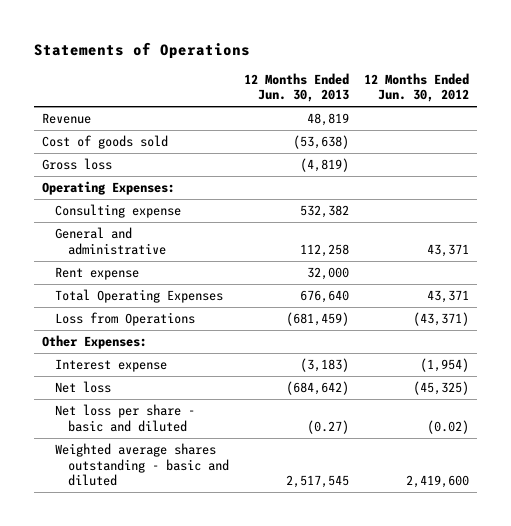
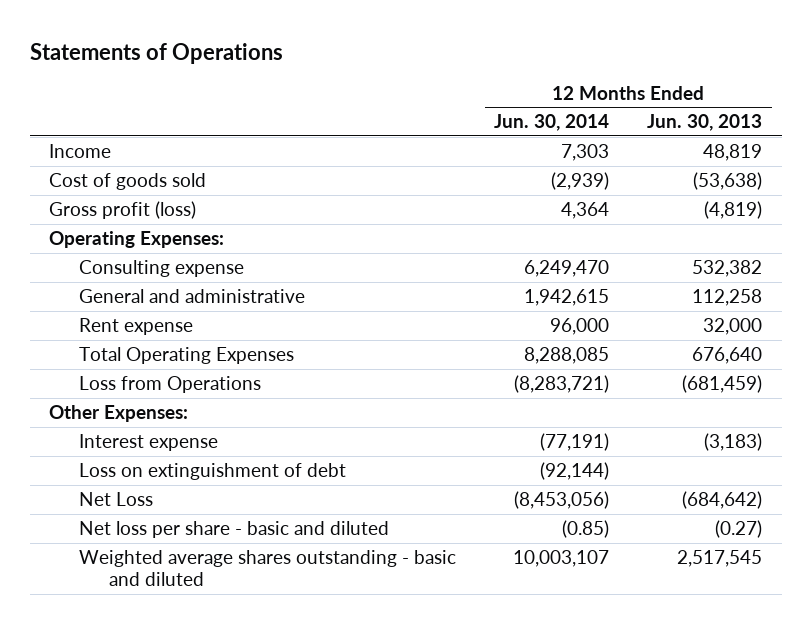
[364,73,470,103] 12 Months Ended Jun. 30, 2012 -> none
none -> [494,114,610,132] Jun. 30, 2014
[41,113,91,125] Revenue -> [49,144,112,159] Income
[41,158,112,171] Gross loss -> [49,201,197,220] Gross profit (loss)
none -> [79,463,347,481] Loss on extinguishment of debt
[55,381,112,394] Net loss -> [79,492,154,507] Net Loss

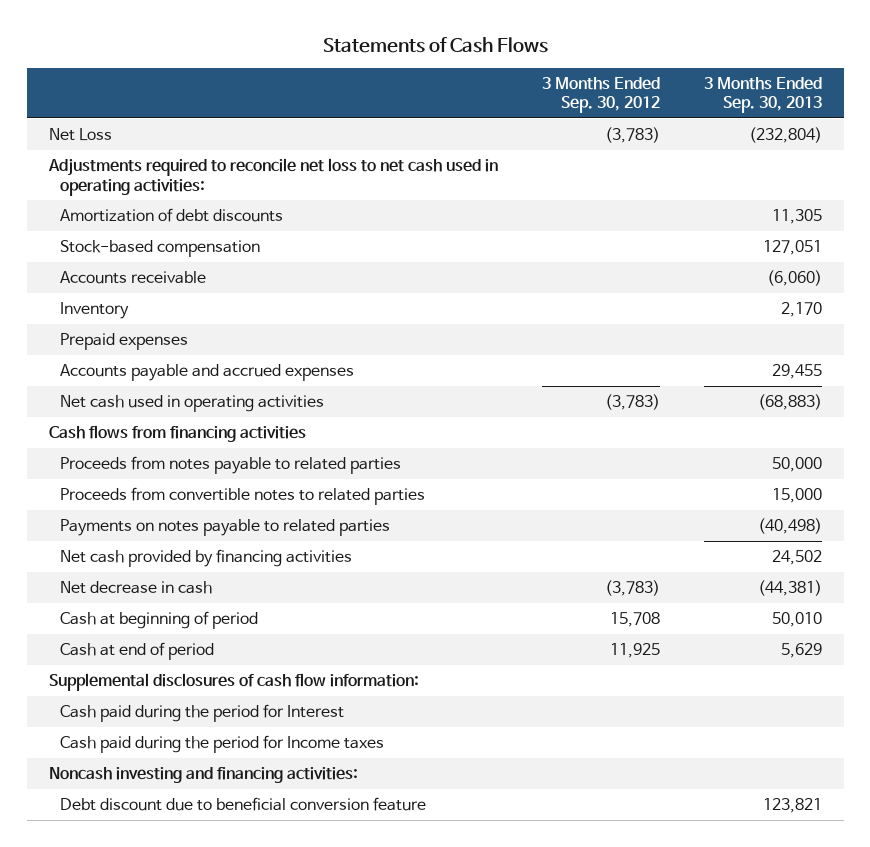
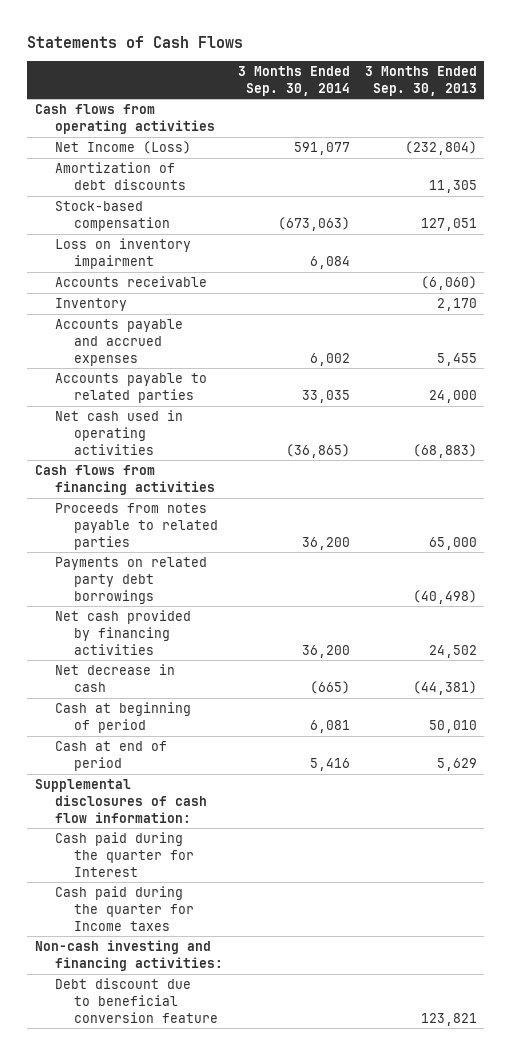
[541,76,660,114] 3 Months Ended Sep. 30, 2012 -> none
none -> [237,66,350,96] 3 Months Ended Sep. 30, 2014
[47,158,498,196] Adjustments required to reconcile net loss to net cash used in operating activities: -> none
none -> [34,104,215,134] Cash flows from operating activities
[48,128,112,142] Net Loss -> [54,141,191,155] Net Income (Loss)
none -> [54,238,191,269] Loss on inventory impairment
[60,333,189,351] Prepaid expenses -> none
[771,364,822,380] 29,455 -> [436,352,477,366] 5,455
none -> [54,373,207,403] Accounts payable to related parties
[60,487,426,506] Proceeds from convertible notes to related parties -> none
[771,457,822,473] 50,000 -> [428,536,477,550] 65,000
[60,519,391,537] Payments on notes payable to related parties -> [54,557,207,604] Payments on related party debt borrowings
[60,704,345,723] Cash paid during the period for Interest -> [54,832,195,877] Cash paid during the quarter for Interest
[60,735,385,754] Cash paid during the period for Income taxes -> [54,886,195,931] Cash paid during the quarter for Income taxes
[48,767,358,784] Noncash investing and financing activities: -> [34,940,223,971] Non-cash investing and financing activities:

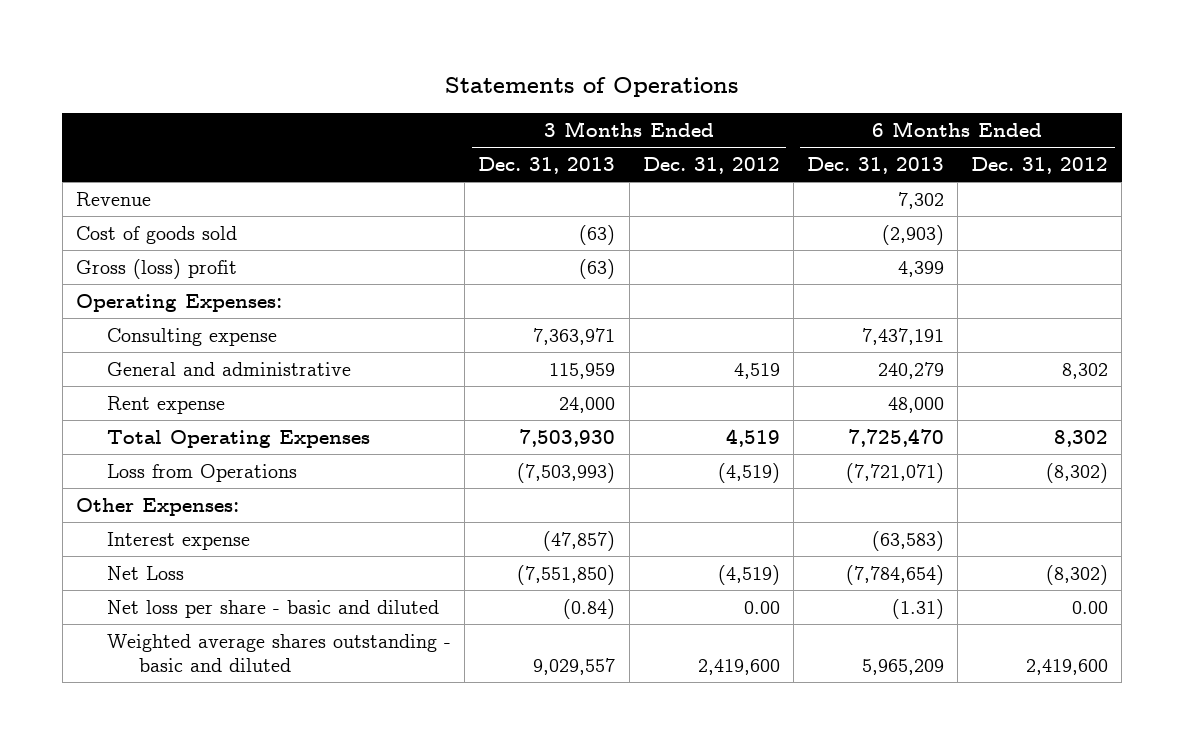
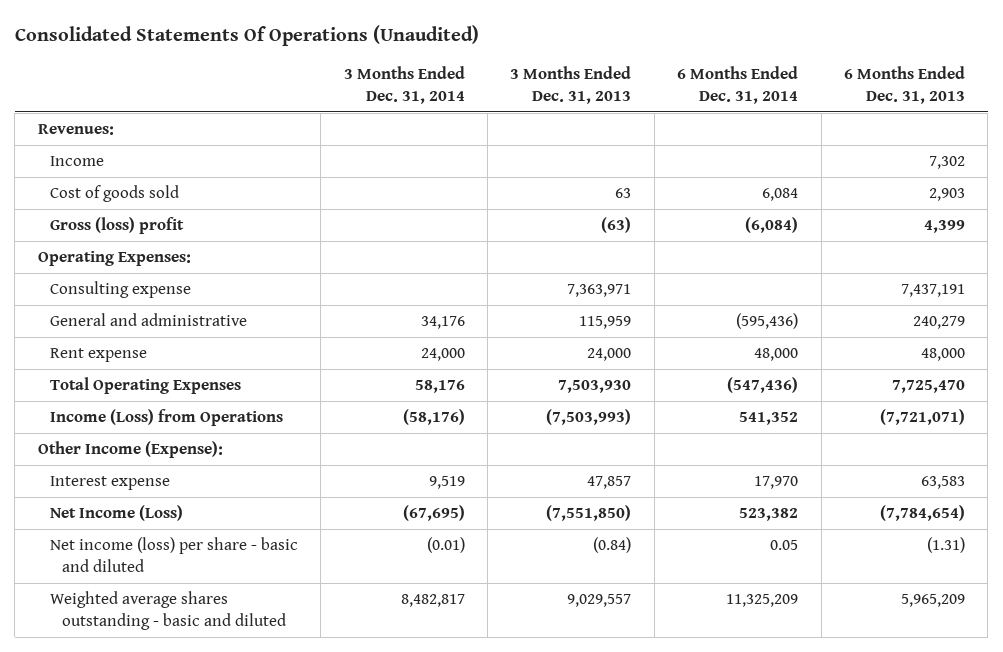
[445,77,739,98] Statements of Operations -> [14,25,479,47] Consolidated Statements Of Operations (Unaudited)
[642,157,780,175] Dec. 31, 2012 -> none
[971,157,1109,175] Dec. 31, 2012 -> none
none -> [343,66,465,104] 3 Months Ended Dec. 31, 2014
none -> [677,66,799,104] 6 Months Ended Dec. 31, 2014
none -> [37,124,114,136] Revenues:
[75,191,151,206] Revenue -> [49,156,104,167] Income
[579,224,616,245] (63) -> [615,188,632,199] 63
[881,224,944,245] (2,903) -> [928,188,965,202] 2,903
[75,497,239,516] Other Expenses: -> none
[107,463,298,482] Loss from Operations -> [49,409,283,427] Income (Loss) from Operations
none -> [37,441,223,459] Other Income (Expense):
[543,530,616,551] (47,857) -> [587,476,632,490] 47,857
[871,530,944,551] (63,583) -> [920,476,965,490] 63,583
[107,565,185,580] Net Loss -> [49,505,183,522] Net Income (Loss)
[107,599,440,618] Net loss per share - basic and diluted -> [49,537,298,572] Net income (loss) per share - basic and diluted

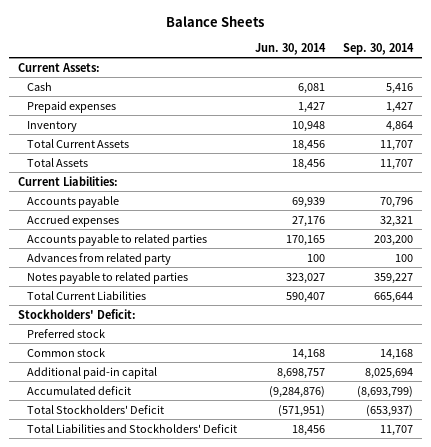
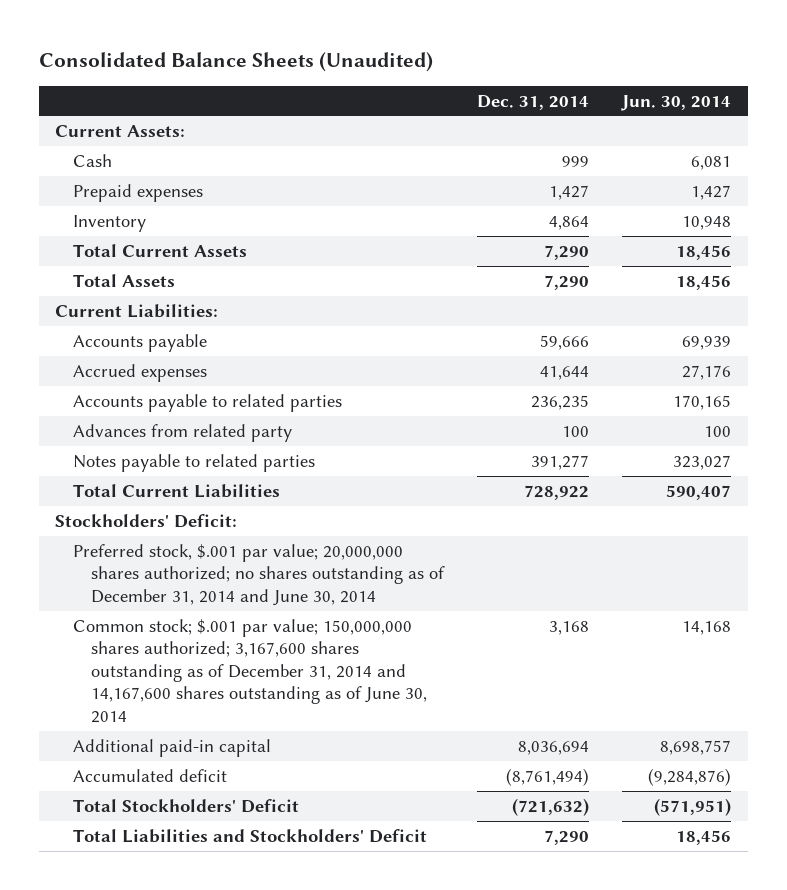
[166,15,265,27] Balance Sheets -> [38,52,433,73] Consolidated Balance Sheets (Unaudited)
[342,42,414,55] Sep. 30, 2014 -> none
none -> [477,94,590,110] Dec. 31, 2014
[27,328,106,338] Preferred stock -> [73,543,446,606] Preferred stock, $.001 par value; 20,000,000 shares authorized; no shares outstanding as of December 31, 2014 and June 30, 2014
[27,347,106,357] Common stock -> [73,618,428,723] Common stock; $.001 par value; 150,000,000 shares authorized; 3,167,600 shares outstanding as of December 31, 2014 and 14,167,600 shares outstanding as of June 30, 2014

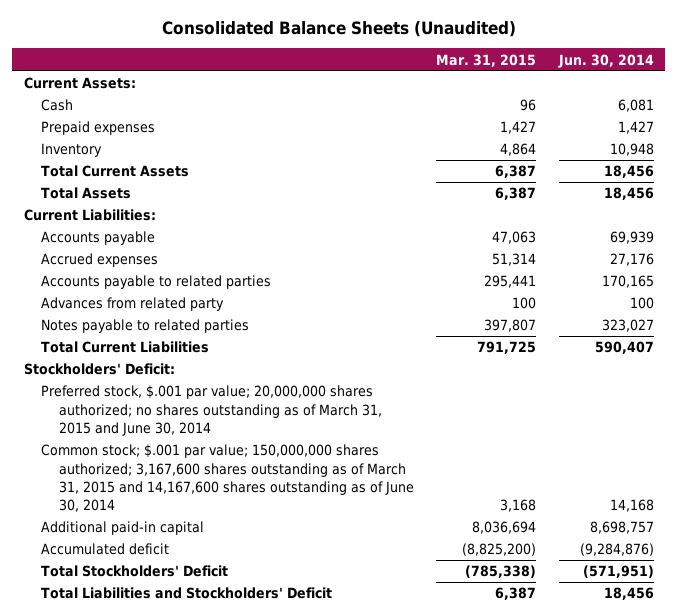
[477,94,590,110] Dec. 31, 2014 -> none
none -> [436,53,537,67] Mar. 31, 2015
[73,543,446,606] Preferred stock, $.001 par value; 20,000,000 shares authorized; no shares outstanding as of December 31, 2014 and June 30, 2014 -> [41,385,382,437] Preferred stock, $.001 par value; 20,000,000 shares authorized; no shares outstanding as of March 31, 2015 and June 30, 2014
[73,618,428,723] Common stock; $.001 par value; 150,000,000 shares authorized; 3,167,600 shares outstanding as of December 31, 2014 and 14,167,600 shares outstanding as of June 30, 2014 -> [41,444,414,513] Common stock; $.001 par value; 150,000,000 shares authorized; 3,167,600 shares outstanding as of March 31, 2015 and 14,167,600 shares outstanding as of June 30, 2014

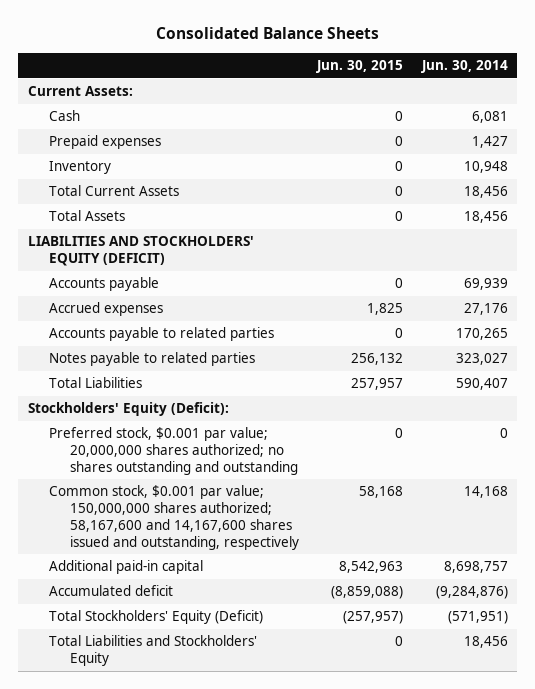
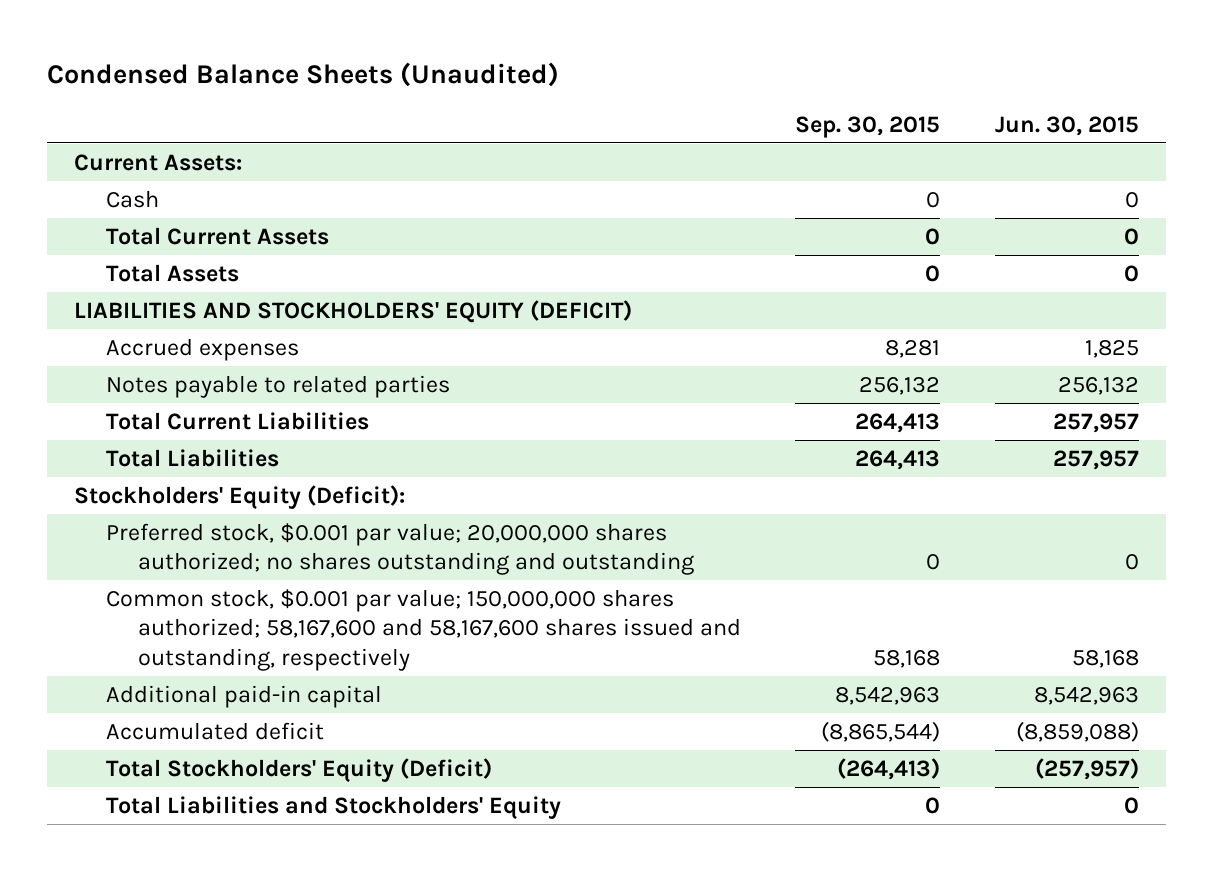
[155,27,379,40] Consolidated Balance Sheets -> [46,61,559,87] Condensed Balance Sheets (Unaudited)
[420,60,508,74] Jun. 30, 2014 -> none
none -> [795,115,941,138] Sep. 30, 2015
[48,135,161,150] Prepaid expenses -> none
[48,161,111,175] Inventory -> none
[48,277,159,292] Accounts payable -> none
[48,327,274,342] Accounts payable to related parties -> none
none -> [105,411,369,430] Total Current Liabilities
[48,485,299,550] Common stock, $0.001 par value; 150,000,000 shares authorized; 58,167,600 and 14,167,600 shares issued and outstanding, respectively -> [105,588,741,671] Common stock, $0.001 par value; 150,000,000 shares authorized; 58,167,600 and 58,167,600 shares issued and outstanding, respectively

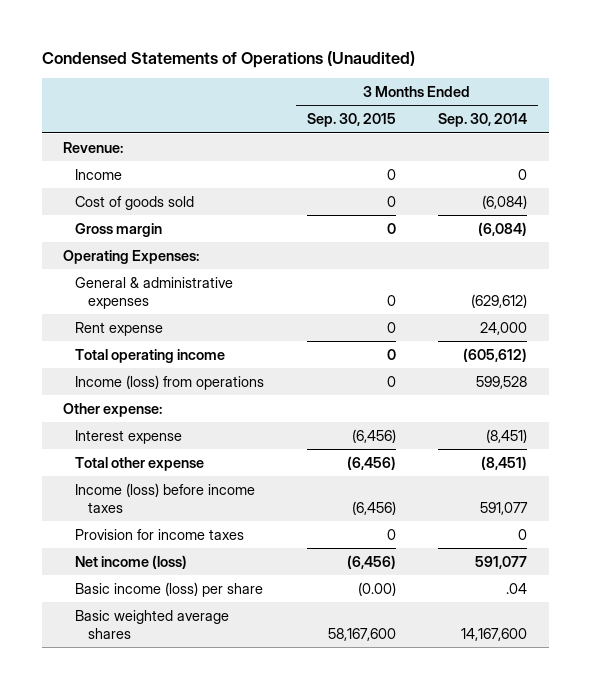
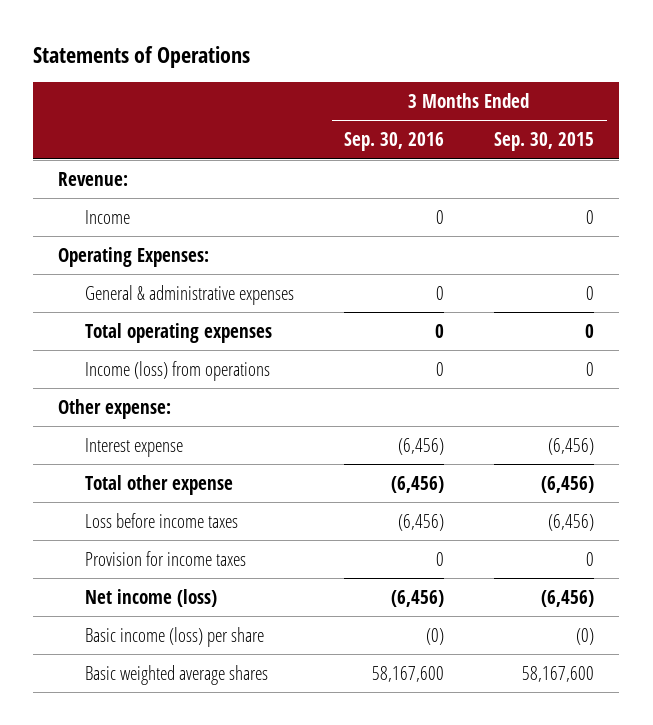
[41,50,415,68] Condensed Statements of Operations (Unaudited) -> [33,46,251,69] Statements of Operations
[438,113,528,128] Sep. 30, 2014 -> none
none -> [344,132,445,152] Sep. 30, 2016
[75,195,195,210] Cost of goods sold -> none
[75,222,163,237] Gross margin -> none
[75,321,164,336] Rent expense -> none
[75,348,226,363] Total operating income -> [85,322,273,343] Total operating expenses
[75,482,256,513] Income (loss) before income taxes -> [85,512,239,528] Loss before income taxes
[357,581,396,596] (0.00) -> [576,627,595,645] (0)

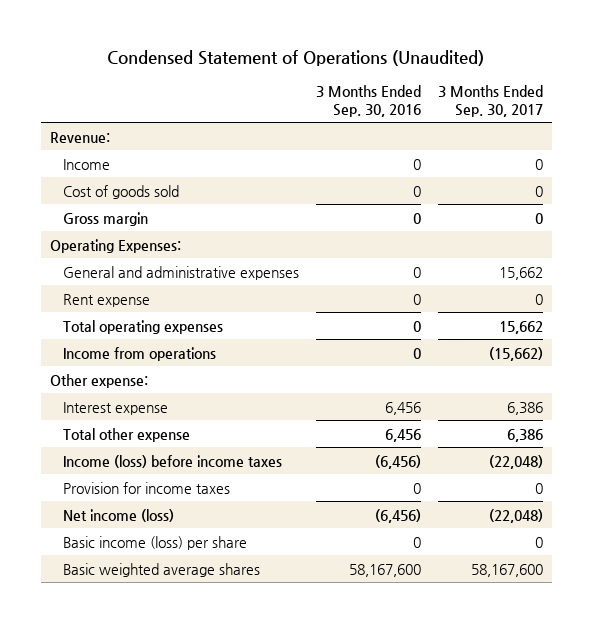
[33,46,251,69] Statements of Operations -> [107,49,485,66] Condensed Statement of Operations (Unaudited)
[494,132,595,152] Sep. 30, 2015 -> none
none -> [438,84,544,117] 3 Months Ended Sep. 30, 2017
none -> [62,184,179,199] Cost of goods sold
none -> [62,211,148,226] Gross margin
[85,284,295,305] General & administrative expenses -> [62,265,299,280] General and administrative expenses
none -> [62,293,150,307] Rent expense
[85,360,271,381] Income (loss) from operations -> [62,346,216,361] Income from operations
[398,437,445,455] (6,456) -> [384,401,421,415] 6,456
[391,475,445,493] (6,456) -> [384,428,421,442] 6,456
[85,512,239,528] Loss before income taxes -> [62,454,282,468] Income (loss) before income taxes
[426,627,445,645] (0) -> [412,536,421,548] 0

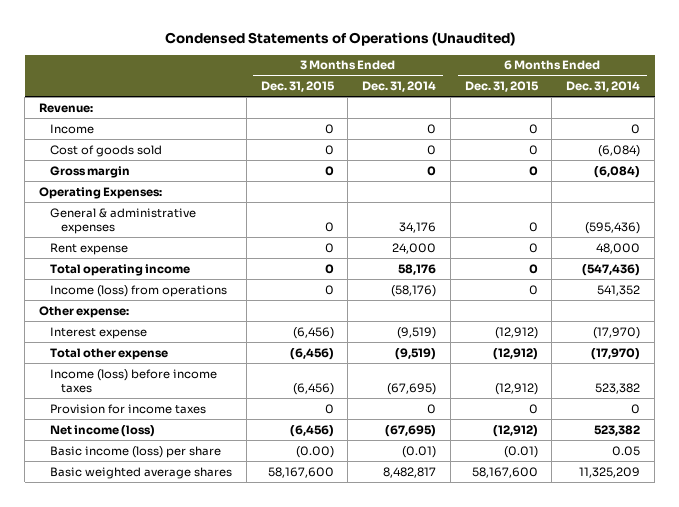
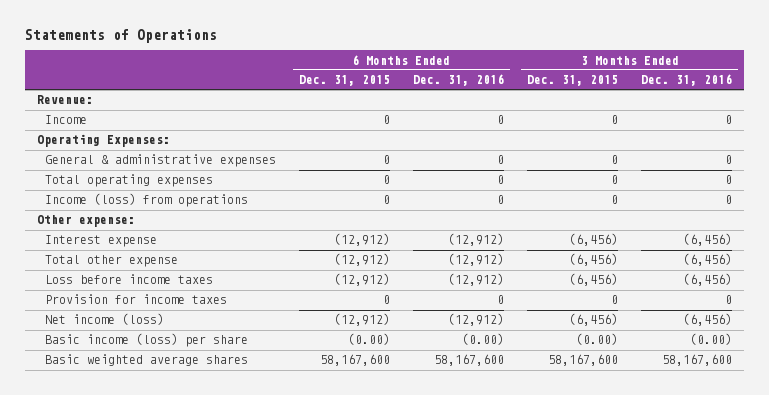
[164,31,515,46] Condensed Statements of Operations (Unaudited) -> [24,29,217,44] Statements of Operations
[362,81,437,93] Dec. 31, 2014 -> none
[566,81,641,93] Dec. 31, 2014 -> none
none -> [413,74,505,87] Dec. 31, 2016
none -> [641,74,733,87] Dec. 31, 2016
[49,144,162,157] Cost of goods sold -> none
[49,165,130,178] Gross margin -> none
[49,242,128,255] Rent expense -> none
[49,263,190,276] Total operating income -> [44,174,213,188] Total operating expenses
[49,368,217,393] Income (loss) before income taxes -> [44,274,213,285] Loss before income taxes
[503,445,538,458] (0.01) -> [347,333,390,346] (0.00)

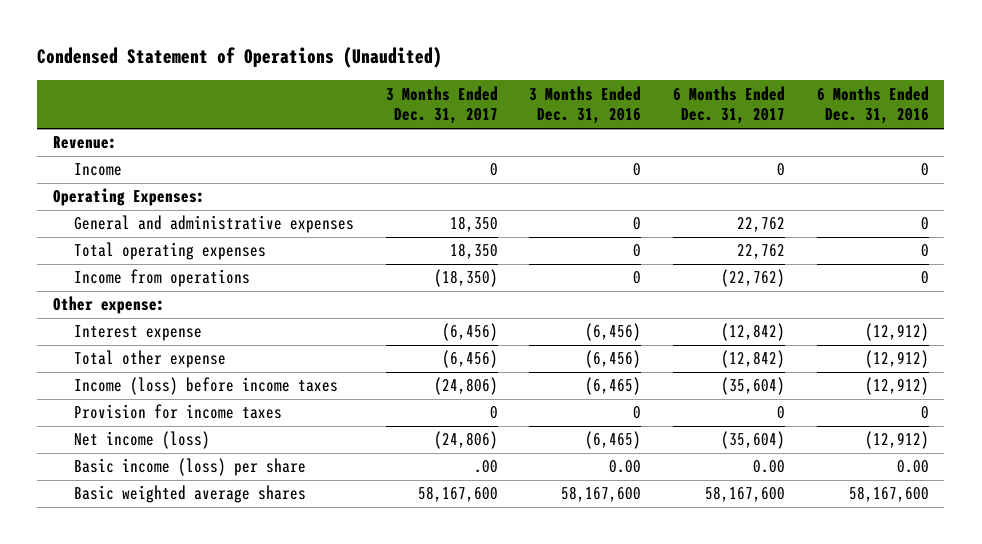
[24,29,217,44] Statements of Operations -> [37,47,443,69] Condensed Statement of Operations (Unaudited)
[298,75,390,87] Dec. 31, 2015 -> none
[527,75,619,87] Dec. 31, 2015 -> none
none -> [385,85,498,125] 3 Months Ended Dec. 31, 2017
none -> [672,85,785,125] 6 Months Ended Dec. 31, 2017
[44,154,276,168] General & administrative expenses -> [74,215,355,234] General and administrative expenses
[44,193,248,208] Income (loss) from operations -> [74,269,251,288] Income from operations
[44,274,213,285] Loss before income taxes -> [74,377,339,396] Income (loss) before income taxes
[683,273,733,287] (6,456) -> [585,377,642,396] (6,465)
[683,313,733,327] (6,456) -> [585,431,642,450] (6,465)
[462,333,505,346] (0.00) -> [896,460,929,474] 0.00
[690,333,733,346] (0.00) -> [609,460,642,474] 0.00

